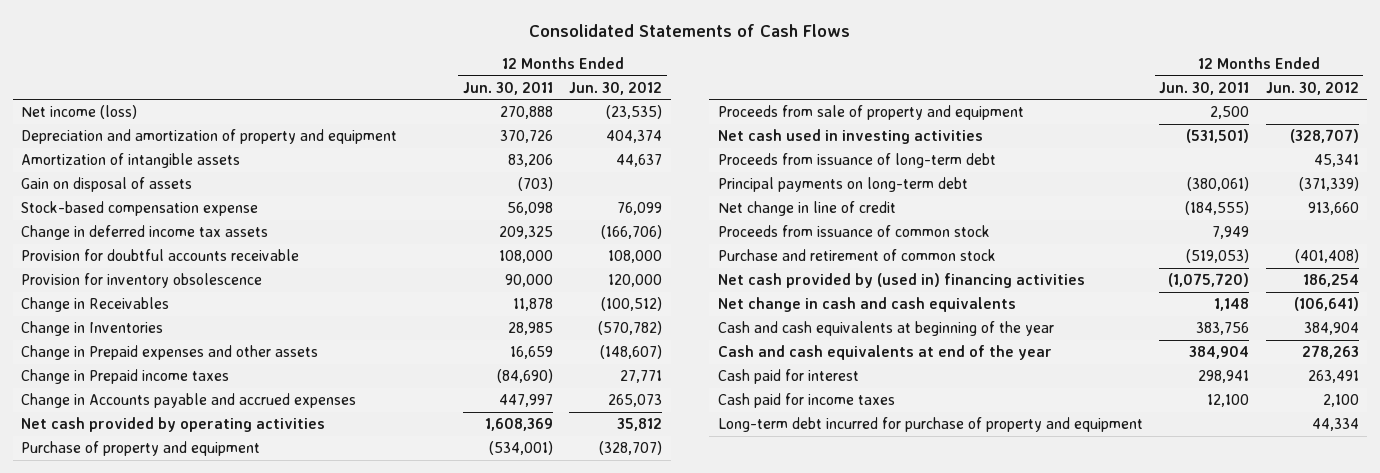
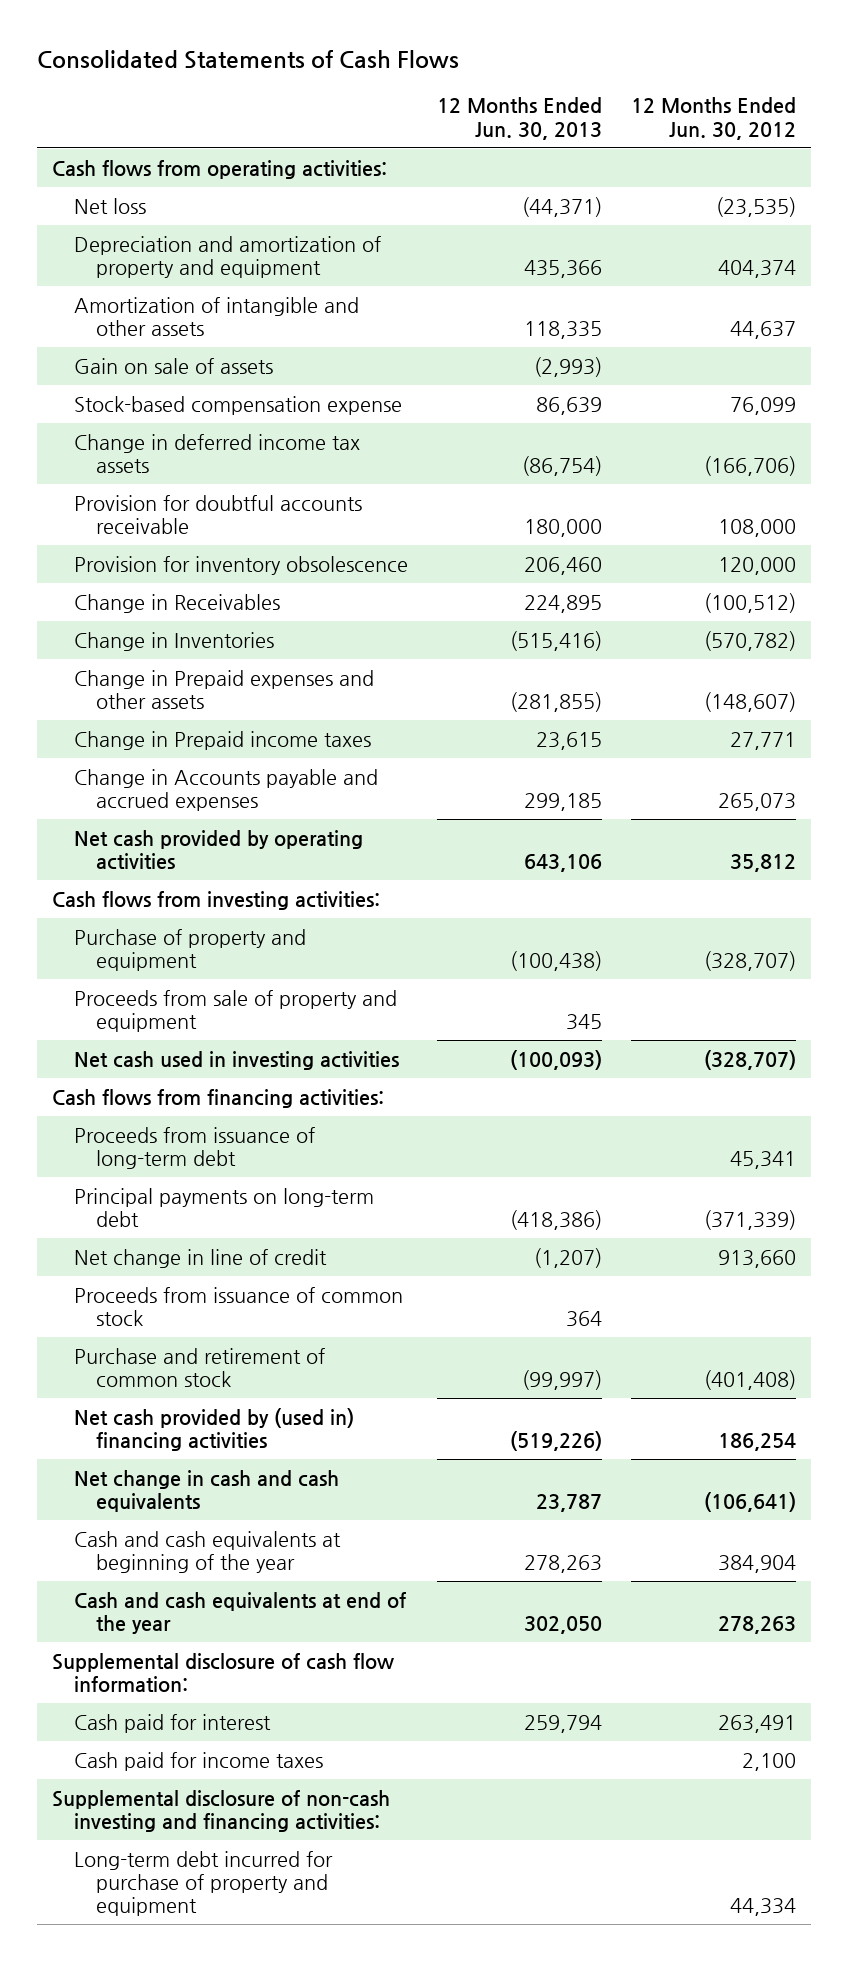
[462,81,553,95] Jun. 30, 2011 -> none
none -> [436,97,602,140] 12 Months Ended Jun. 30, 2013
none -> [51,159,387,179] Cash flows from operating activities:
[20,105,137,120] Net income (loss) -> [73,197,146,214] Net loss
[20,153,240,169] Amortization of intangible assets -> [73,296,359,336] Amortization of intangible and other assets
[20,177,192,193] Gain on disposal of assets -> [73,357,273,374] Gain on sale of assets
none -> [51,890,380,910] Cash flows from investing activities:
none -> [51,1088,384,1108] Cash flows from financing activities:
none -> [51,1652,394,1692] Supplemental disclosure of cash flow information:
none -> [51,1789,390,1832] Supplemental disclosure of non-cash investing and financing activities:

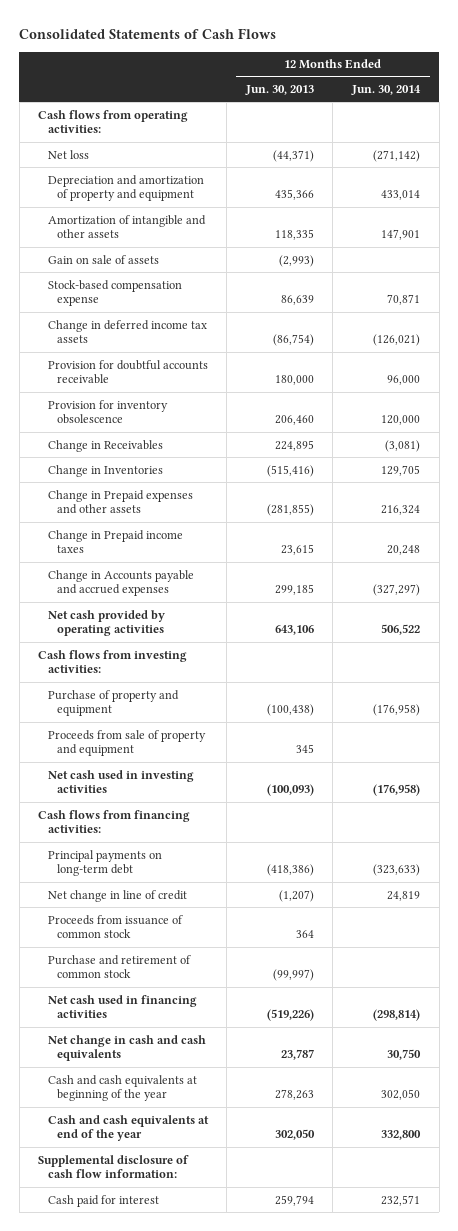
[631,97,797,140] 12 Months Ended Jun. 30, 2012 -> none
none -> [351,85,422,96] Jun. 30, 2014
[73,1126,315,1169] Proceeds from issuance of long-term debt -> none
[73,1407,354,1451] Net cash provided by (used in) financing activities -> [47,994,197,1019] Net cash used in financing activities
[73,1751,323,1771] Cash paid for income taxes -> none
[51,1789,390,1832] Supplemental disclosure of non-cash investing and financing activities: -> none
[73,1850,333,1917] Long-term debt incurred for purchase of property and equipment -> none

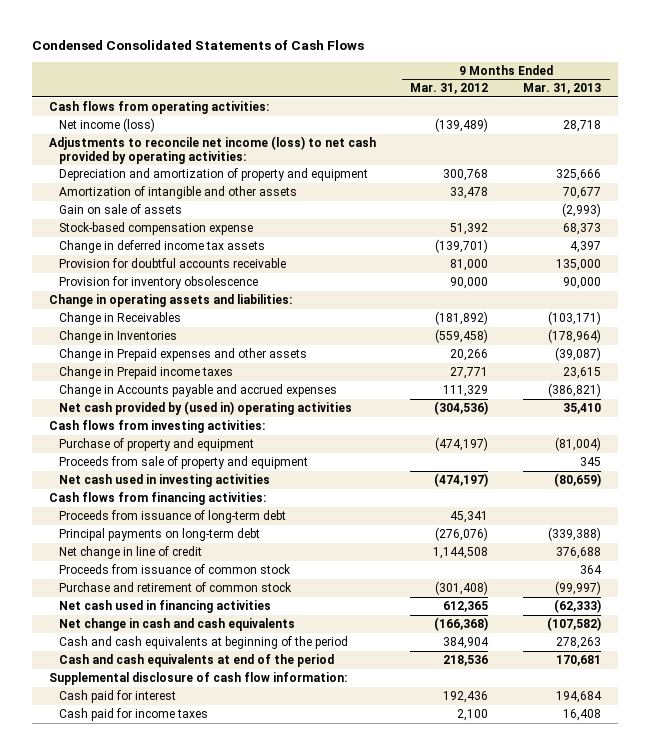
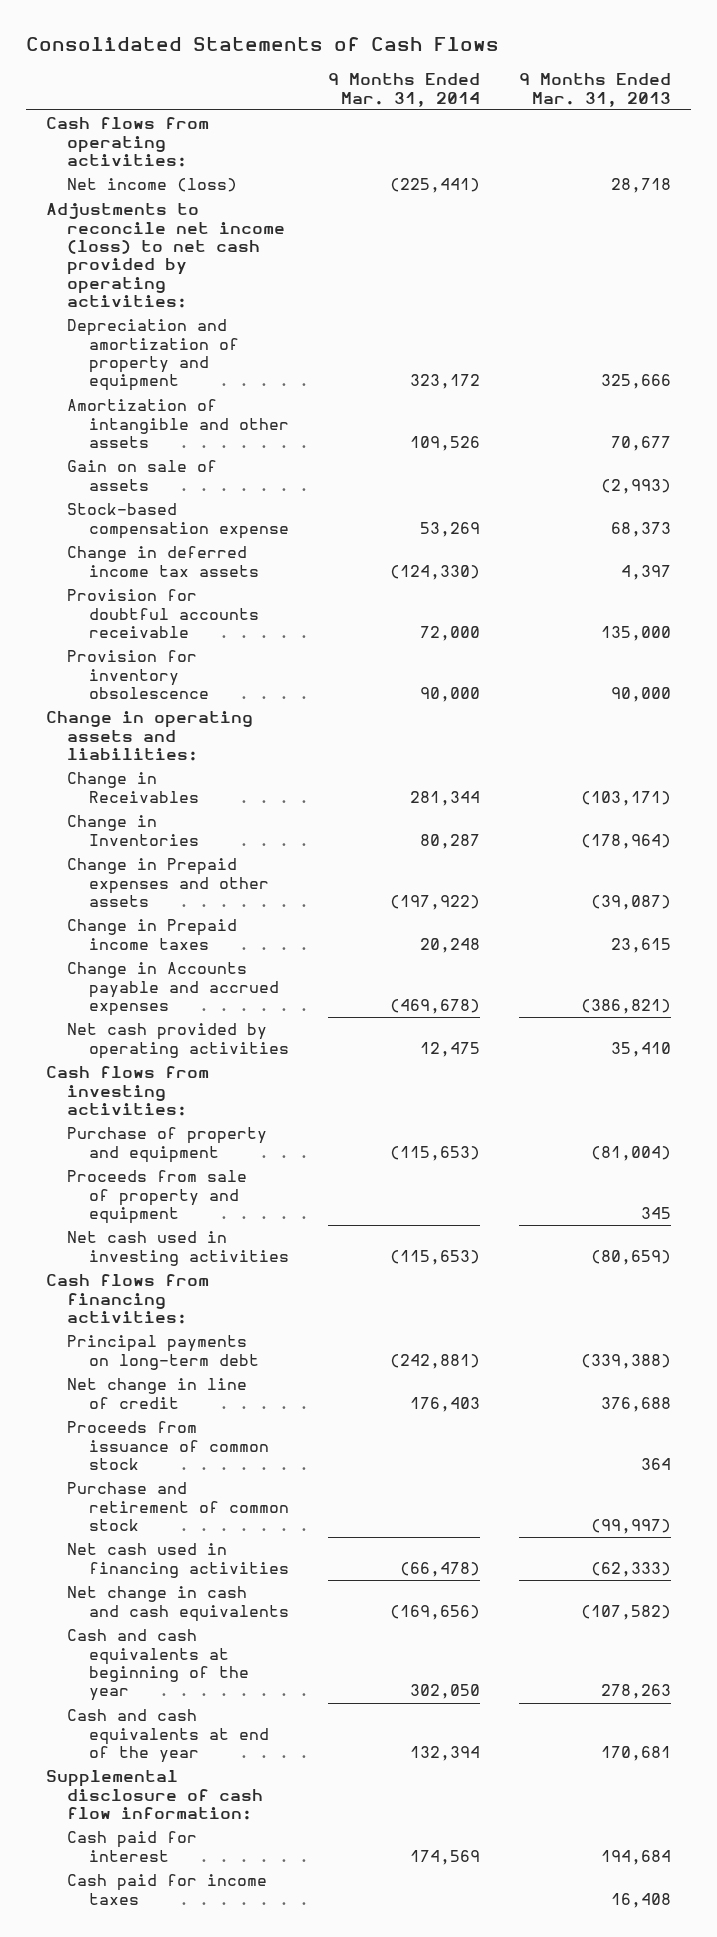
[31,39,364,50] Condensed Consolidated Statements of Cash Flows -> [26,36,500,51] Consolidated Statements of Cash Flows
[410,83,489,95] Mar. 31, 2012 -> none
none -> [328,73,481,107] 9 Months Ended Mar. 31, 2014
[59,400,353,415] Net cash provided by (used in) operating activities -> [67,1023,290,1059] Net cash provided by operating activities
[59,509,287,523] Proceeds from issuance of long-term debt -> none
[59,635,349,649] Cash and cash equivalents at beginning of the period -> [67,1629,250,1702] Cash and cash equivalents at beginning of the year
[59,653,335,667] Cash and cash equivalents at end of the period -> [67,1709,270,1764] Cash and cash equivalents at end of the year

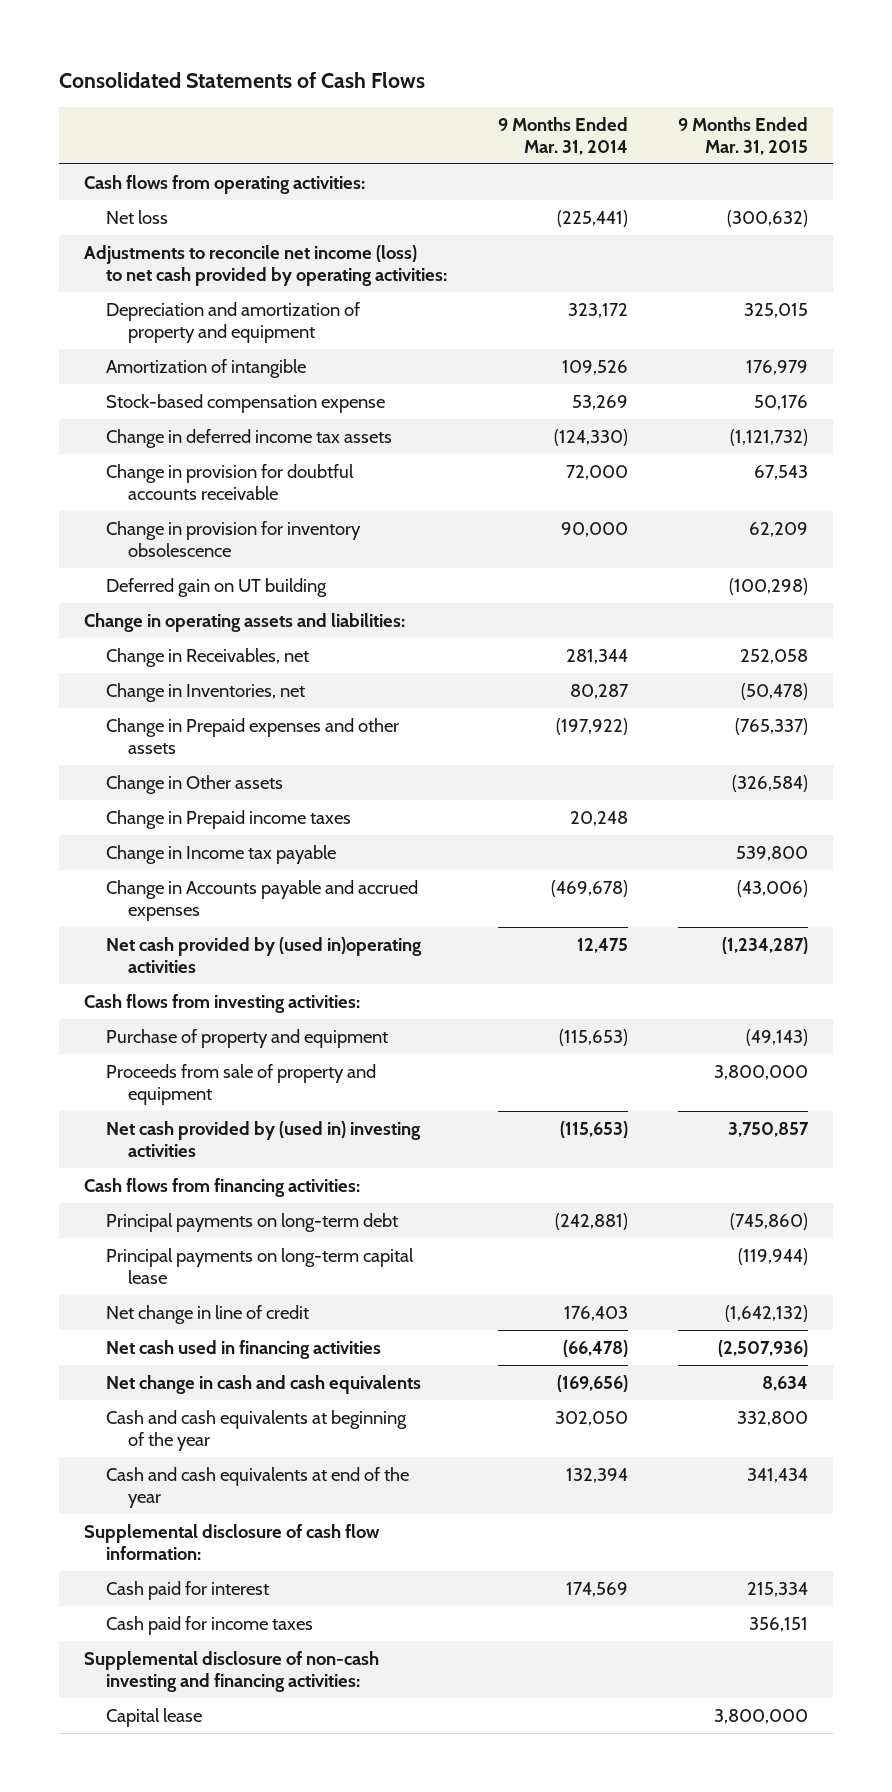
[519,73,672,107] 9 Months Ended Mar. 31, 2013 -> none
none -> [678,116,809,155] 9 Months Ended Mar. 31, 2015
[67,178,238,193] Net income (loss) -> [106,210,169,225] Net loss
[67,460,218,491] Gain on sale of assets -> none
[67,399,290,449] Amortization of intangible and other assets -> [106,359,307,379] Amortization of intangible
[67,589,260,639] Provision for doubtful accounts receivable -> [106,464,355,501] Change in provision for doubtful accounts receivable
[67,650,210,700] Provision for inventory obsolescence -> [106,521,362,558] Change in provision for inventory obsolescence
none -> [106,578,328,598] Deferred gain on UT building
[67,772,200,803] Change in Receivables -> [106,648,310,668] Change in Receivables, net
[67,815,200,846] Change in Inventories -> [106,683,306,703] Change in Inventories, net
none -> [106,775,284,795] Change in Other assets
none -> [106,845,337,865] Change in Income tax payable
[67,1023,290,1059] Net cash provided by operating activities -> [106,937,423,974] Net cash provided by (used in)operating activities
[67,1231,290,1266] Net cash used in investing activities -> [106,1121,422,1158] Net cash provided by (used in) investing activities
none -> [106,1248,415,1285] Principal payments on long-term capital lease
[67,1421,270,1471] Proceeds from issuance of common stock -> none
[67,1482,290,1532] Purchase and retirement of common stock -> none
none -> [84,1651,380,1693] Supplemental disclosure of non-cash investing and financing activities:
none -> [106,1708,203,1728] Capital lease

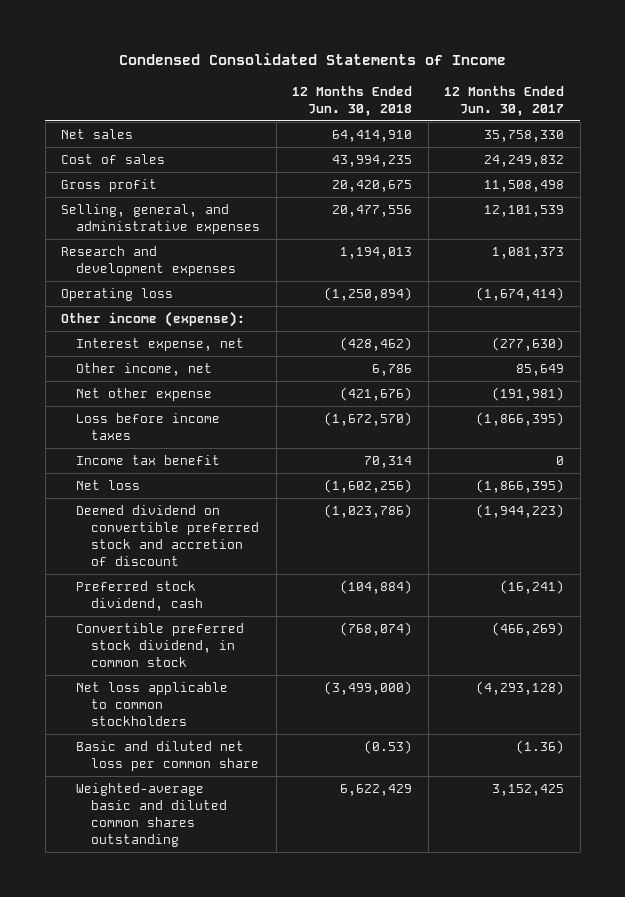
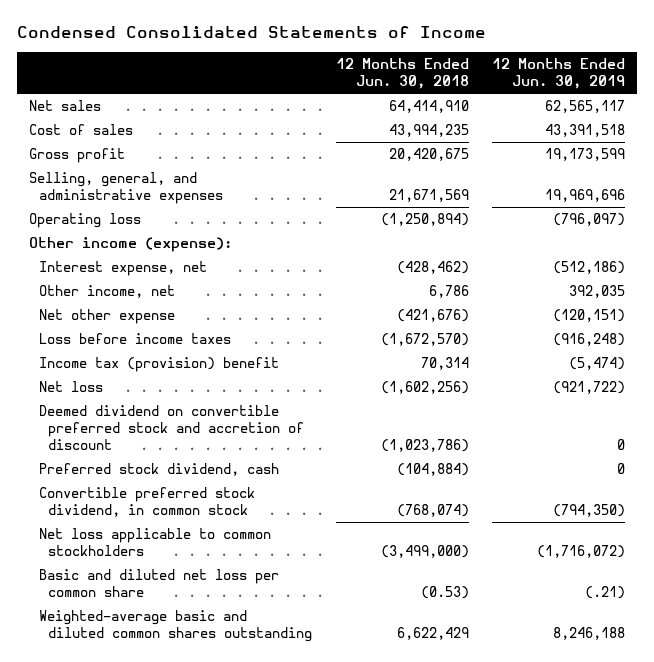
[444,85,565,116] 12 Months Ended Jun. 30, 2017 -> none
none -> [492,58,626,90] 12 Months Ended Jun. 30, 2019
[61,246,237,277] Research and development expenses -> none
[332,205,413,218] 20,477,556 -> [388,189,469,203] 21,671,569
[76,455,221,466] Income tax benefit -> [38,357,279,373] Income tax (provision) benefit

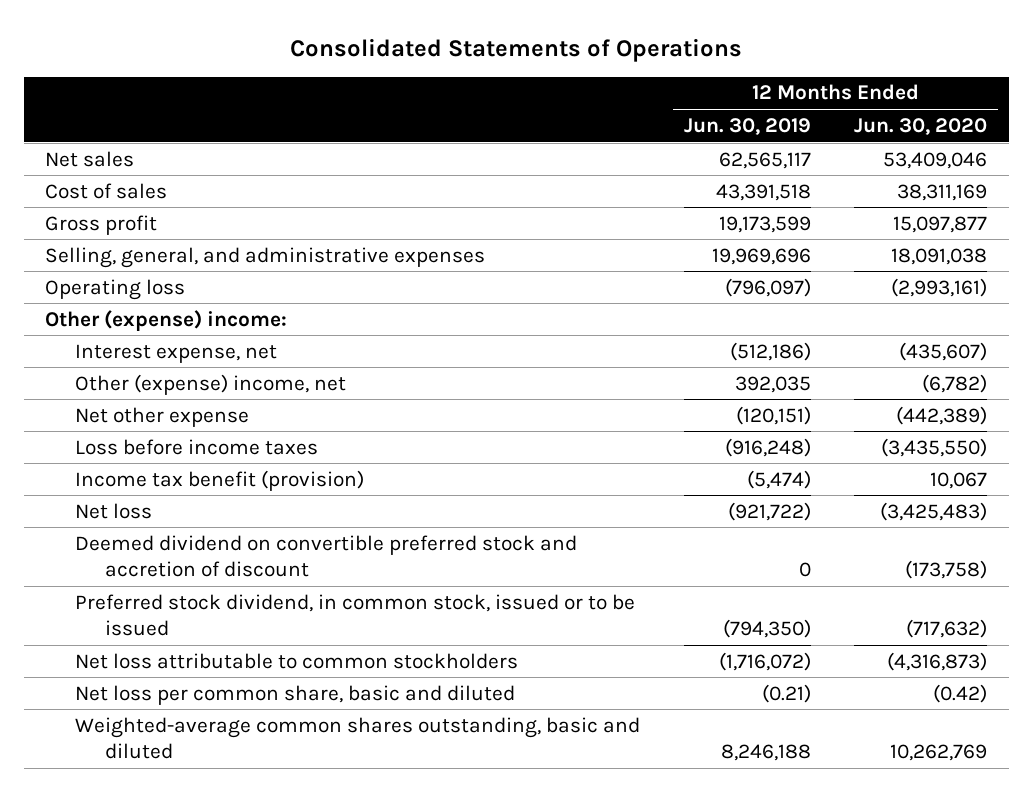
[17,26,487,39] Condensed Consolidated Statements of Income -> [290,37,743,62] Consolidated Statements of Operations
[335,58,469,90] 12 Months Ended Jun. 30, 2018 -> none
none -> [854,117,988,135] Jun. 30, 2020
[28,237,232,253] Other income (expense): -> [45,309,288,331] Other (expense) income:
[38,285,175,299] Other income, net -> [75,373,347,395] Other (expense) income, net
[38,357,279,373] Income tax (provision) benefit -> [75,469,365,491] Income tax benefit (provision)
[38,463,279,477] Preferred stock dividend, cash -> none
[38,487,255,518] Convertible preferred stock dividend, in common stock -> [75,593,636,637] Preferred stock dividend, in common stock, issued or to be issued
[38,528,271,557] Net loss applicable to common stockholders -> [75,652,519,669] Net loss attributable to common stockholders
[38,569,279,598] Basic and diluted net loss per common share -> [75,684,516,705] Net loss per common share, basic and diluted
[585,586,626,600] (.21) -> [761,683,811,703] (0.21)
[38,610,313,643] Weighted-average basic and diluted common shares outstanding -> [75,716,641,760] Weighted-average common shares outstanding, basic and diluted

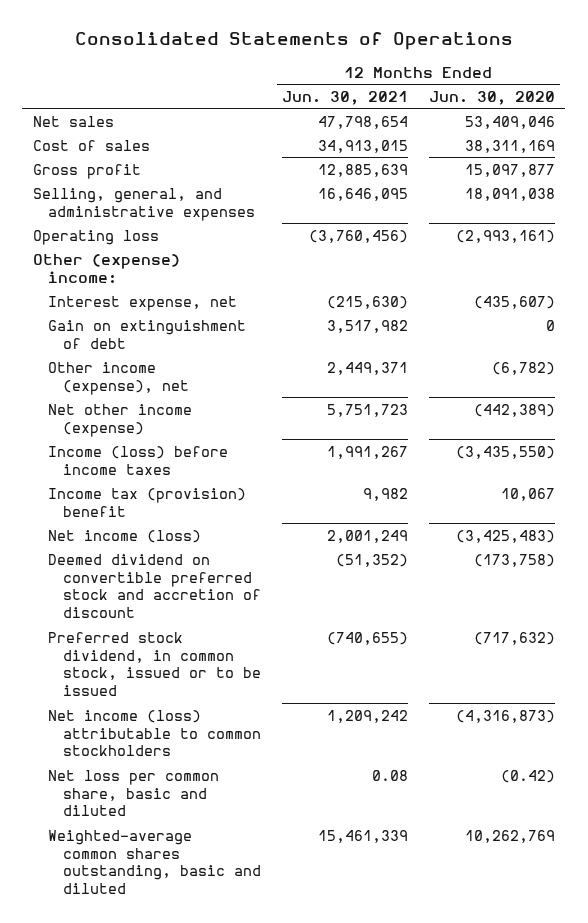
[683,117,811,135] Jun. 30, 2019 -> none
none -> [281,90,408,105] Jun. 30, 2021
none -> [47,319,246,349] Gain on extinguishment of debt
[75,373,347,395] Other (expense) income, net -> [47,361,189,395] Other income (expense), net
[75,406,250,427] Net other expense -> [47,403,192,437] Net other income (expense)
[75,438,319,455] Loss before income taxes -> [47,445,228,475] Income (loss) before income taxes
[75,469,365,491] Income tax benefit (provision) -> [47,487,246,517] Income tax (provision) benefit
[75,502,153,519] Net loss -> [47,529,201,543] Net income (loss)
[75,652,519,669] Net loss attributable to common stockholders -> [47,709,261,757] Net income (loss) attributable to common stockholders

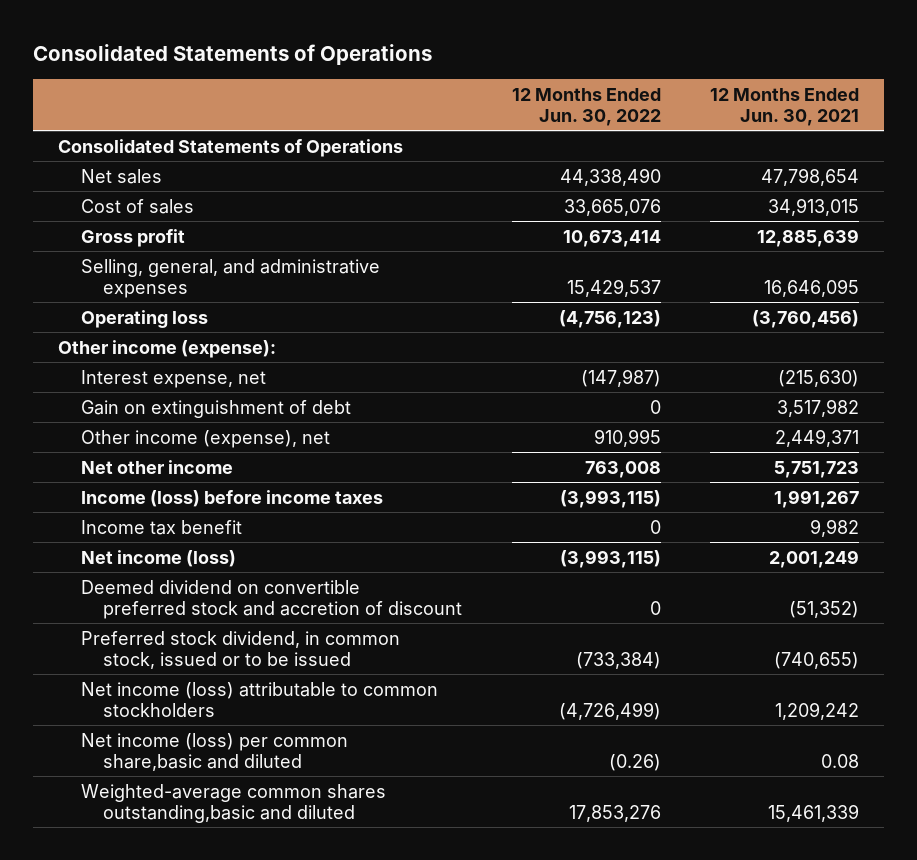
[428,90,555,105] Jun. 30, 2020 -> none
none -> [511,87,661,126] 12 Months Ended Jun. 30, 2022
none -> [57,138,403,157] Consolidated Statements of Operations
[32,253,180,284] Other (expense) income: -> [57,339,276,358] Other income (expense):
[47,403,192,437] Net other income (expense) -> [80,459,233,474] Net other income
[47,487,246,517] Income tax (provision) benefit -> [80,519,242,535] Income tax benefit
[47,769,219,817] Net loss per common share, basic and diluted -> [80,732,348,771] Net income (loss) per common share,basic and diluted
[47,829,261,895] Weighted-average common shares outstanding, basic and diluted -> [80,783,386,823] Weighted-average common shares outstanding,basic and diluted

